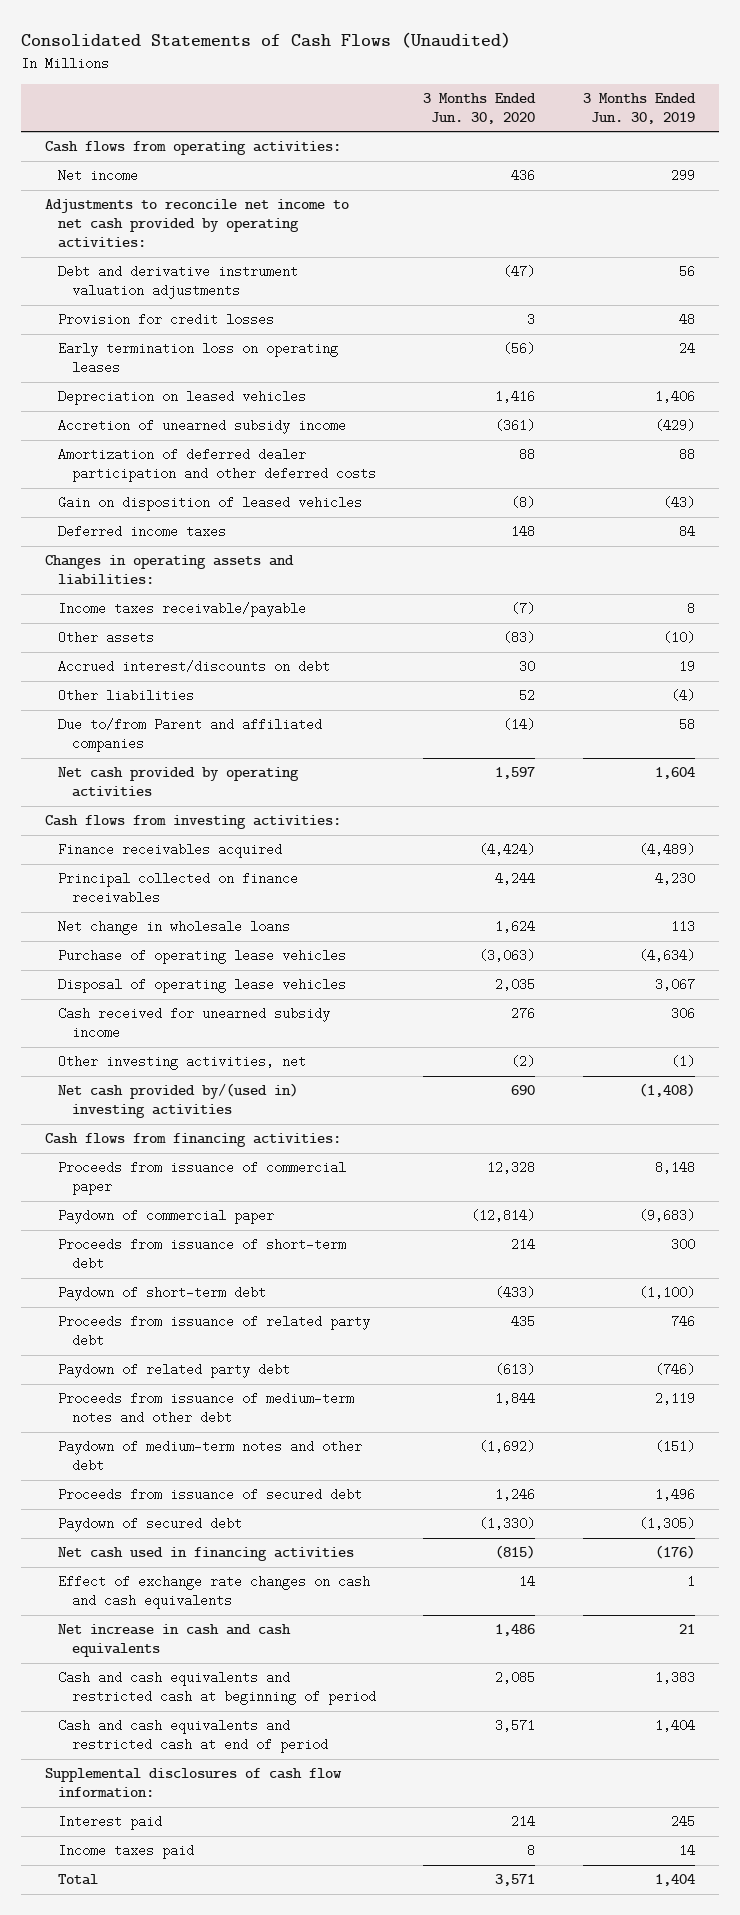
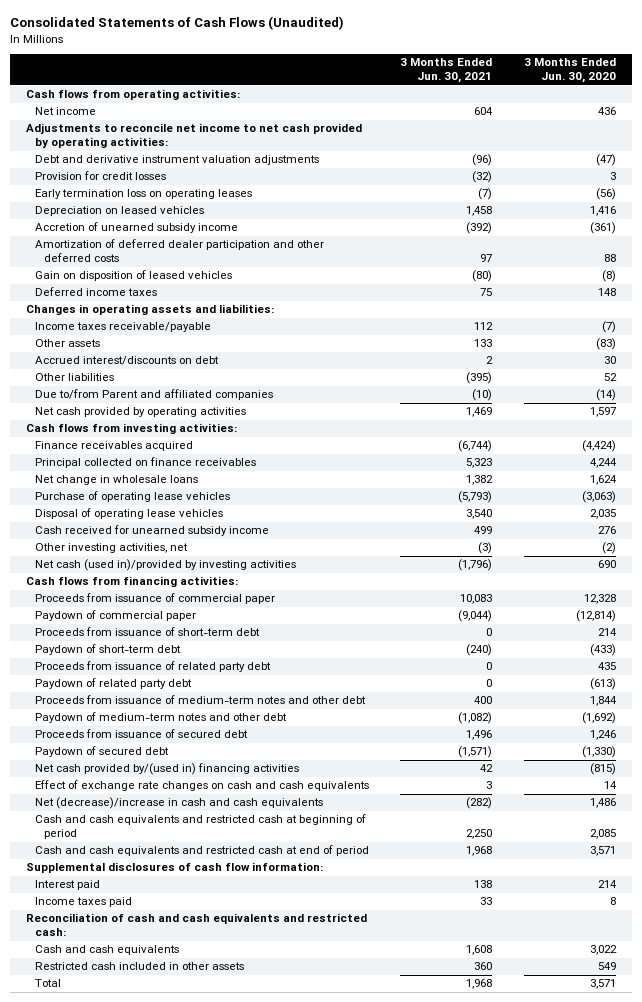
[582,92,696,124] 3 Months Ended Jun. 30, 2019 -> none
none -> [400,58,493,84] 3 Months Ended Jun. 30, 2021
[58,1083,299,1119] Net cash provided by/(used in) investing activities -> [34,559,296,572] Net cash (used in)/provided by investing activities
[58,1547,355,1562] Net cash used in financing activities -> [34,763,299,776] Net cash provided by/(used in) financing activities
[58,1624,292,1658] Net increase in cash and cash equivalents -> [34,797,323,810] Net (decrease)/increase in cash and cash equivalents
none -> [25,913,367,937] Reconciliation of cash and cash equivalents and restricted cash:
none -> [34,945,179,956] Cash and cash equivalents
none -> [34,962,244,971] Restricted cash included in other assets

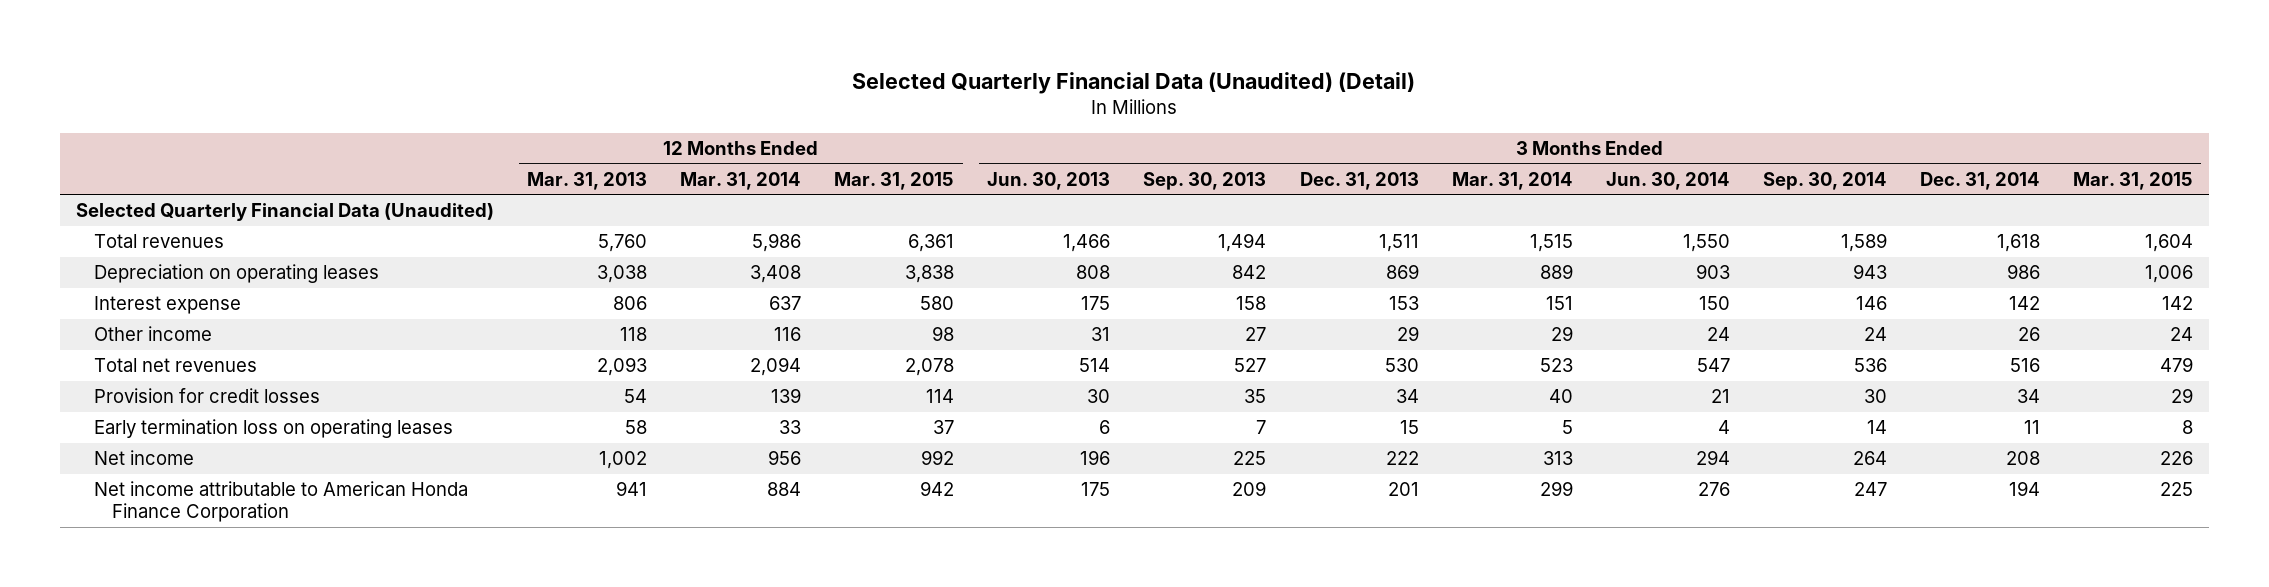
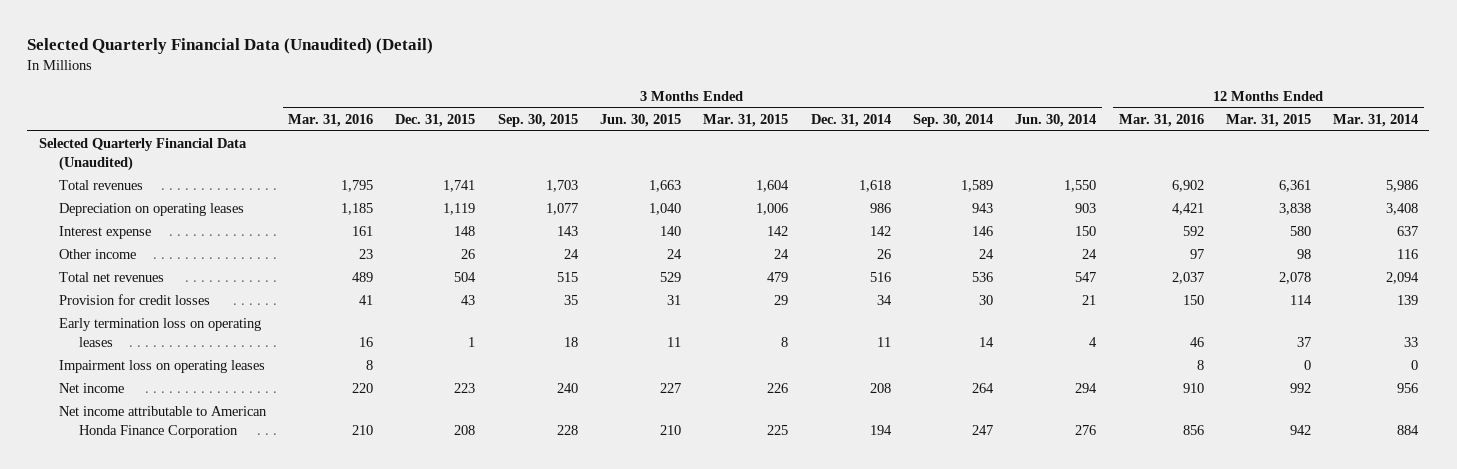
[527,171,648,190] Mar. 31, 2013 -> none
[987,171,1111,190] Jun. 30, 2013 -> none
[1143,171,1267,190] Sep. 30, 2013 -> none
[1299,171,1419,190] Dec. 31, 2013 -> none
[1451,171,1573,190] Mar. 31, 2014 -> none
none -> [288,114,374,128] Mar. 31, 2016
none -> [395,114,476,128] Dec. 31, 2015
none -> [497,114,578,128] Sep. 30, 2015
none -> [600,114,682,128] Jun. 30, 2015
none -> [1118,114,1204,128] Mar. 31, 2016
none -> [58,360,265,374] Impairment loss on operating leases

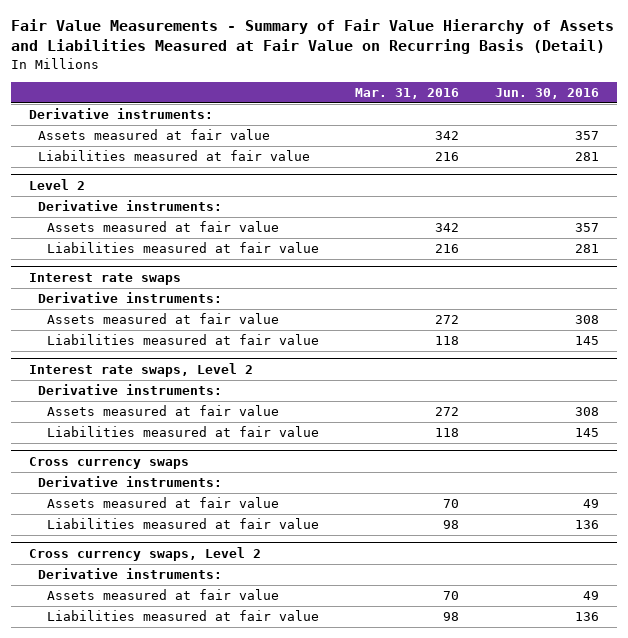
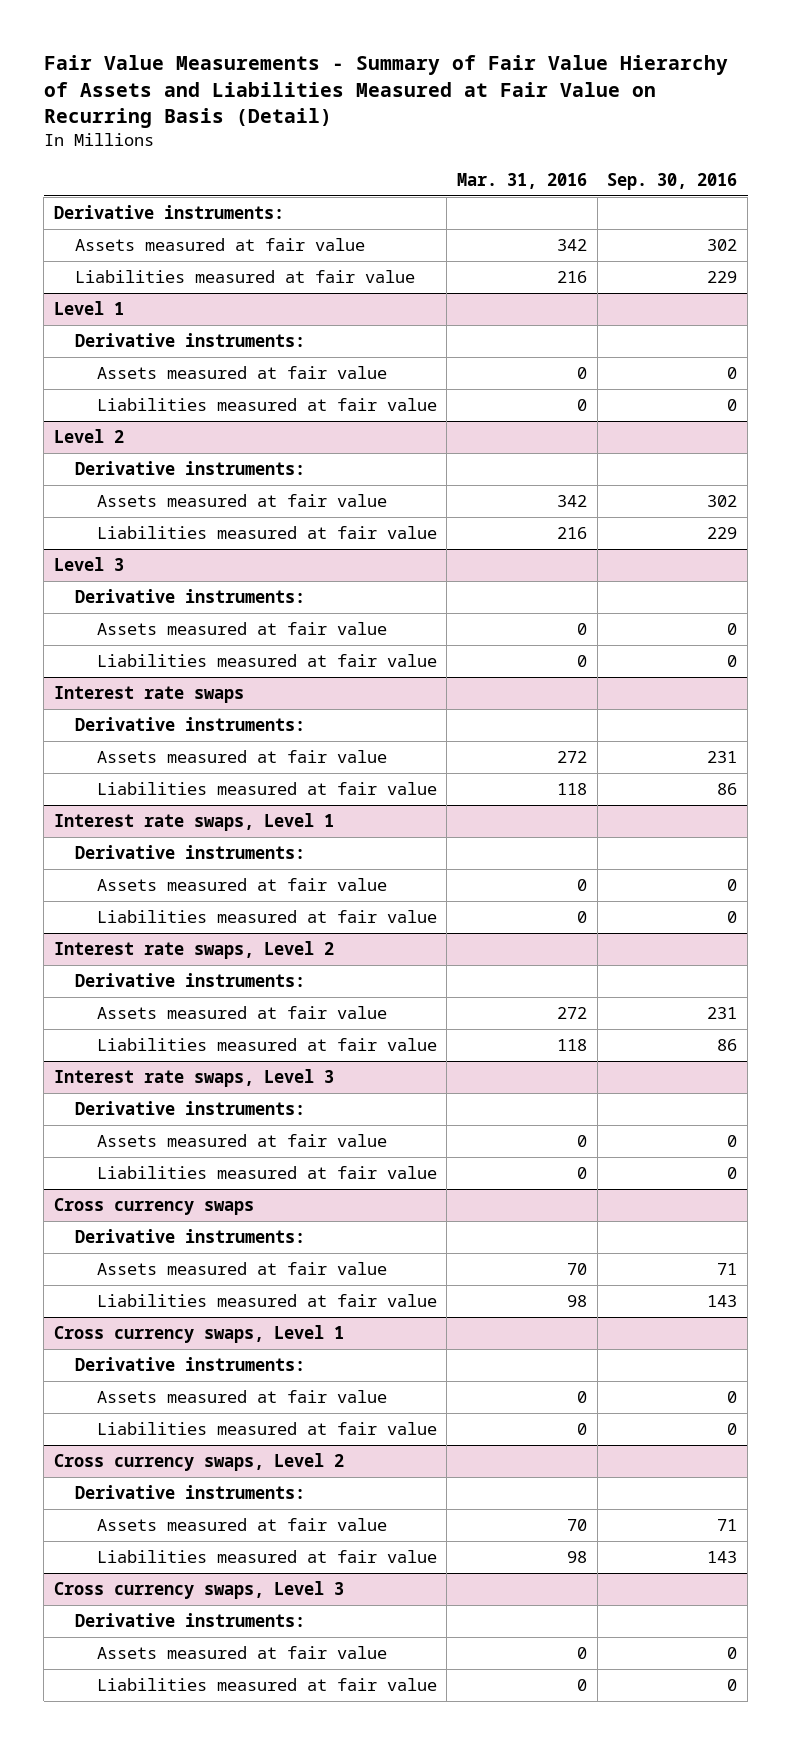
[495,88,600,100] Jun. 30, 2016 -> none
none -> [607,172,738,190] Sep. 30, 2016
none -> [53,301,124,316] Level 1
none -> [75,333,306,348] Derivative instruments:
none -> [96,366,387,380] Assets measured at fair value
none -> [96,398,437,412] Liabilities measured at fair value
none -> [53,557,124,572] Level 3
none -> [75,589,306,604] Derivative instruments:
none -> [96,622,387,636] Assets measured at fair value
none -> [96,654,437,668] Liabilities measured at fair value
none -> [53,813,334,832] Interest rate swaps, Level 1
none -> [75,845,306,860] Derivative instruments:
none -> [96,878,387,892] Assets measured at fair value
none -> [96,910,437,924] Liabilities measured at fair value
none -> [53,1069,334,1088] Interest rate swaps, Level 3
none -> [75,1101,306,1116] Derivative instruments:
none -> [96,1134,387,1148] Assets measured at fair value
none -> [96,1166,437,1180] Liabilities measured at fair value
none -> [53,1325,344,1344] Cross currency swaps, Level 1
none -> [75,1357,306,1372] Derivative instruments:
none -> [96,1390,387,1404] Assets measured at fair value
none -> [96,1422,437,1436] Liabilities measured at fair value
none -> [53,1581,344,1600] Cross currency swaps, Level 3
none -> [75,1613,306,1628] Derivative instruments:
none -> [96,1646,387,1660] Assets measured at fair value
none -> [96,1678,437,1692] Liabilities measured at fair value

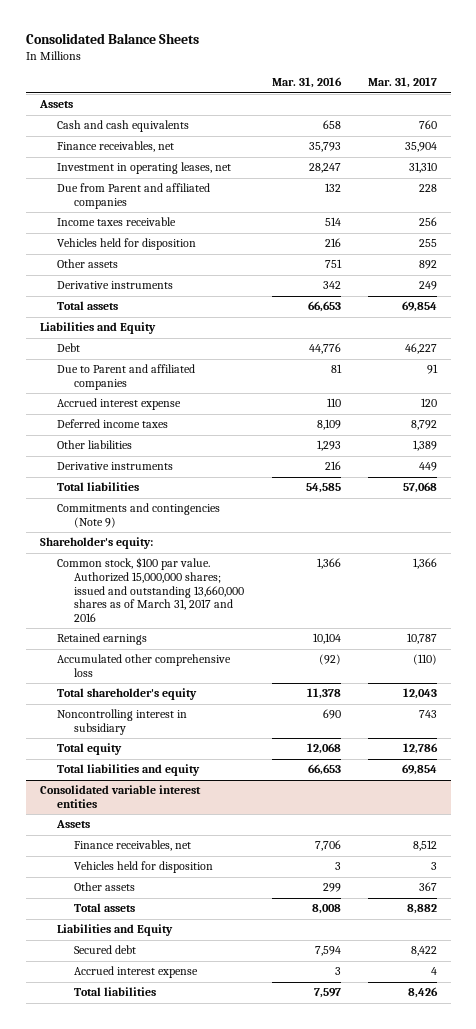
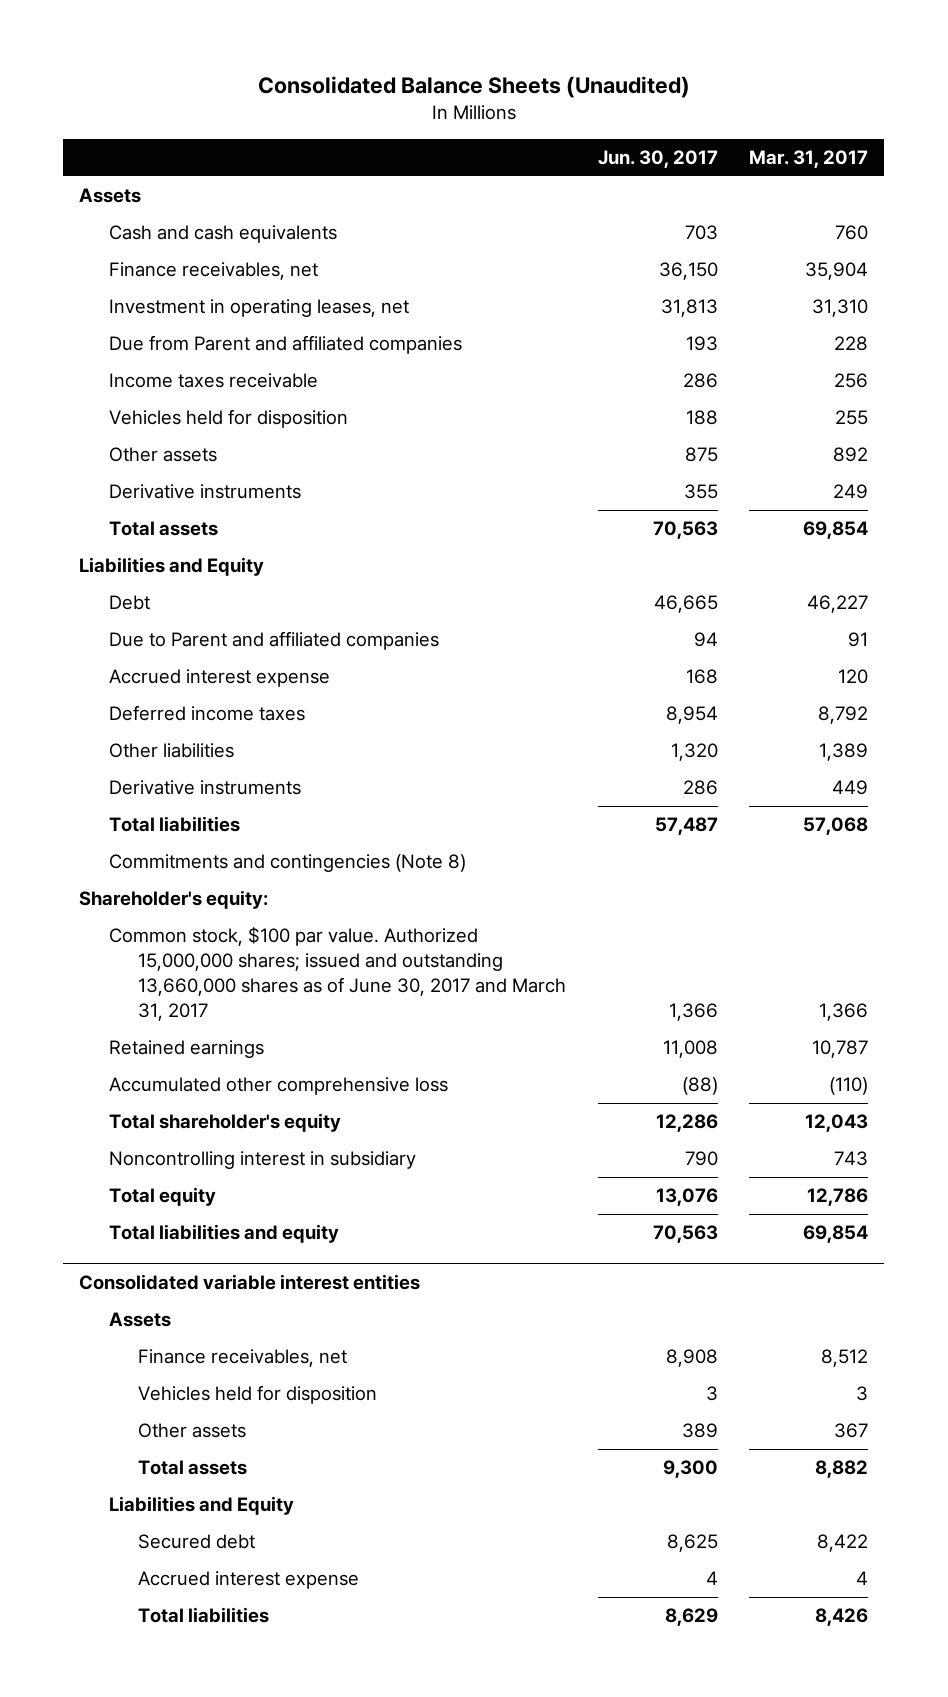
[25,33,199,45] Consolidated Balance Sheets -> [257,76,690,99] Consolidated Balance Sheets (Unaudited)
[271,77,342,89] Mar. 31, 2016 -> none
none -> [597,149,718,168] Jun. 30, 2017
[56,503,220,529] Commitments and contingencies (Note 9) -> [108,854,466,873] Commitments and contingencies (Note 8)
[56,557,245,622] Common stock, $100 par value. Authorized 15,000,000 shares; issued and outstanding 13,660,000 shares as of March 31, 2017 and 2016 -> [108,926,567,1022] Common stock, $100 par value. Authorized 15,000,000 shares; issued and outstanding 13,660,000 shares as of June 30, 2017 and March 31, 2017

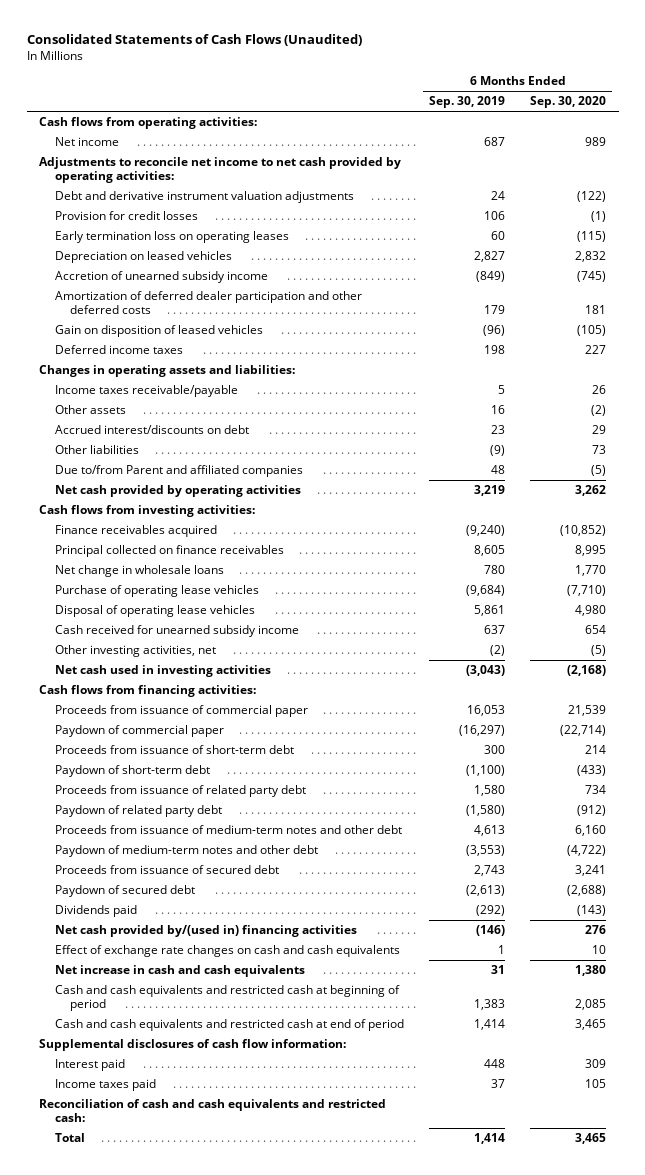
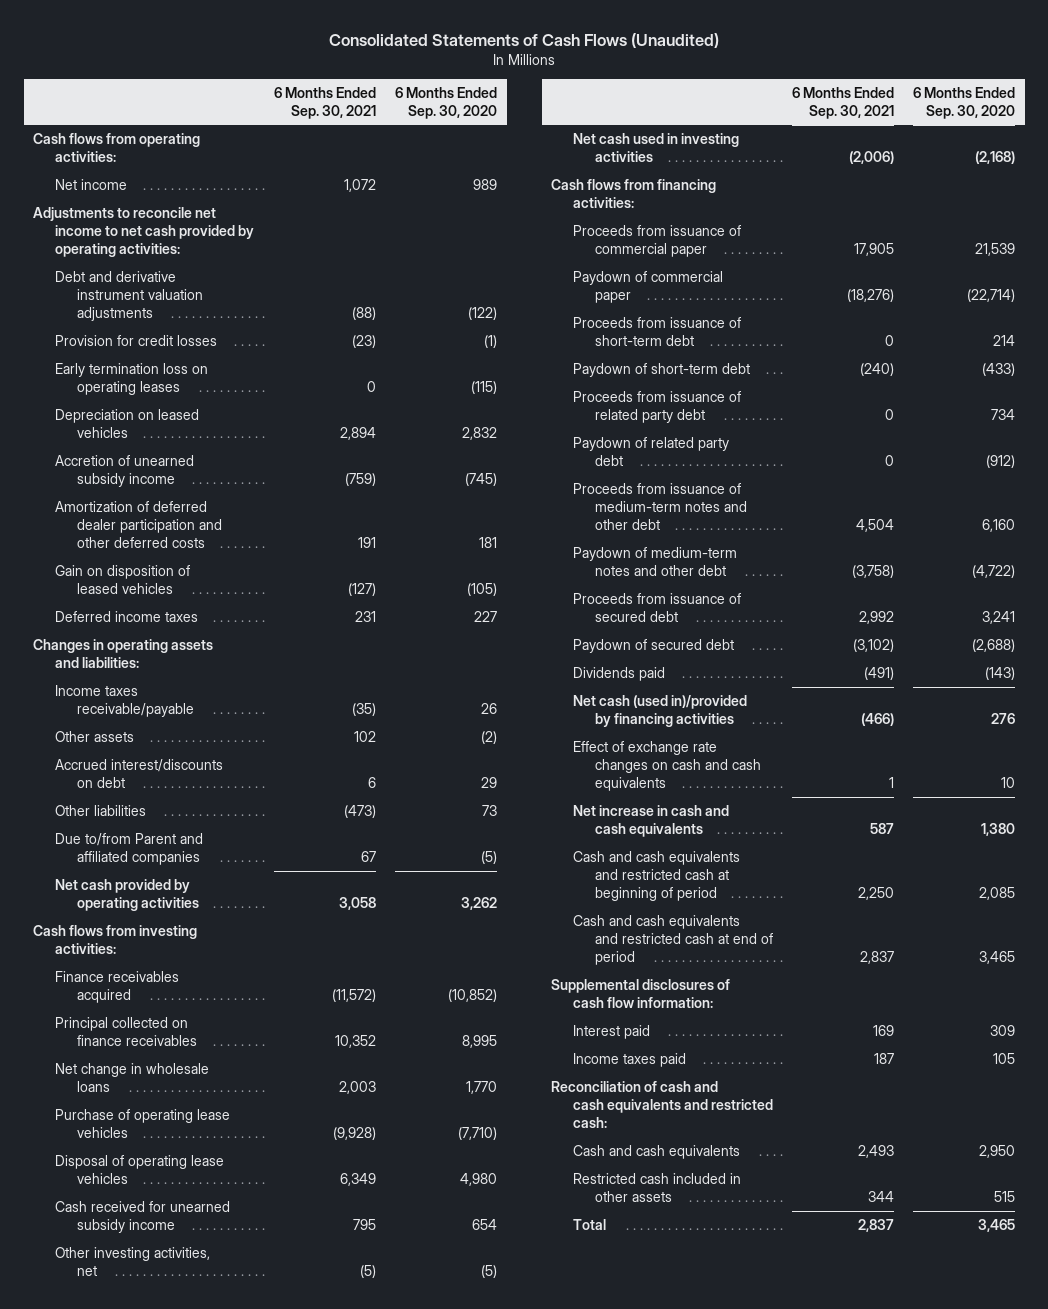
[428,96,505,109] Sep. 30, 2019 -> none
none -> [274,86,377,119] 6 Months Ended Sep. 30, 2021
[54,924,357,937] Net cash provided by/(used in) financing activities -> [573,694,748,727] Net cash (used in)/provided by financing activities
none -> [573,1144,741,1159] Cash and cash equivalents
none -> [573,1172,742,1202] Restricted cash included in other assets

